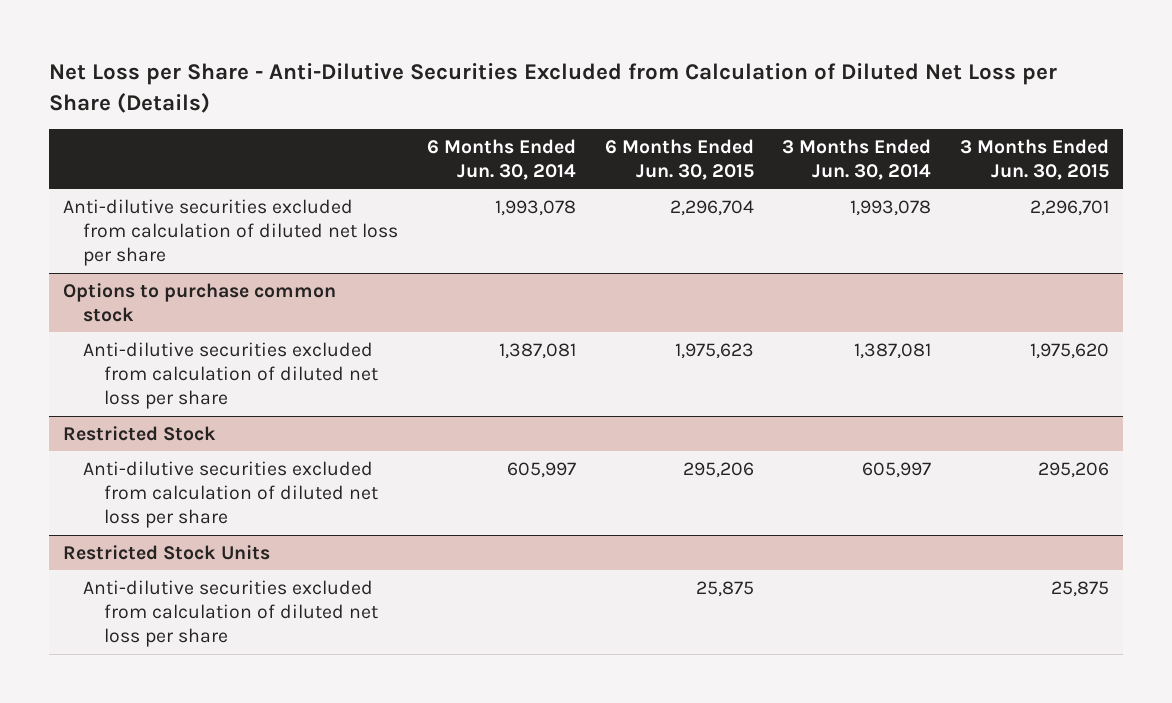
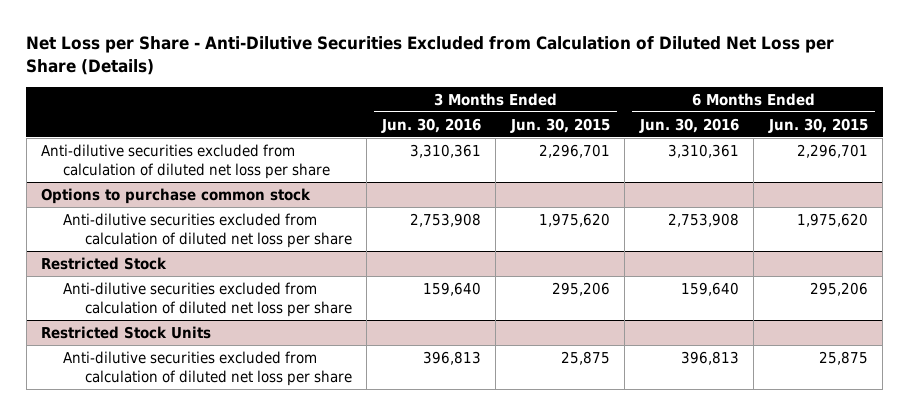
[427,138,577,181] 6 Months Ended Jun. 30, 2014 -> none
[782,138,932,181] 3 Months Ended Jun. 30, 2014 -> none
none -> [380,117,481,133] Jun. 30, 2016
none -> [638,117,739,133] Jun. 30, 2016
[669,199,754,216] 2,296,704 -> [796,143,868,158] 2,296,701
[674,342,754,359] 1,975,623 -> [796,212,868,227] 1,975,620

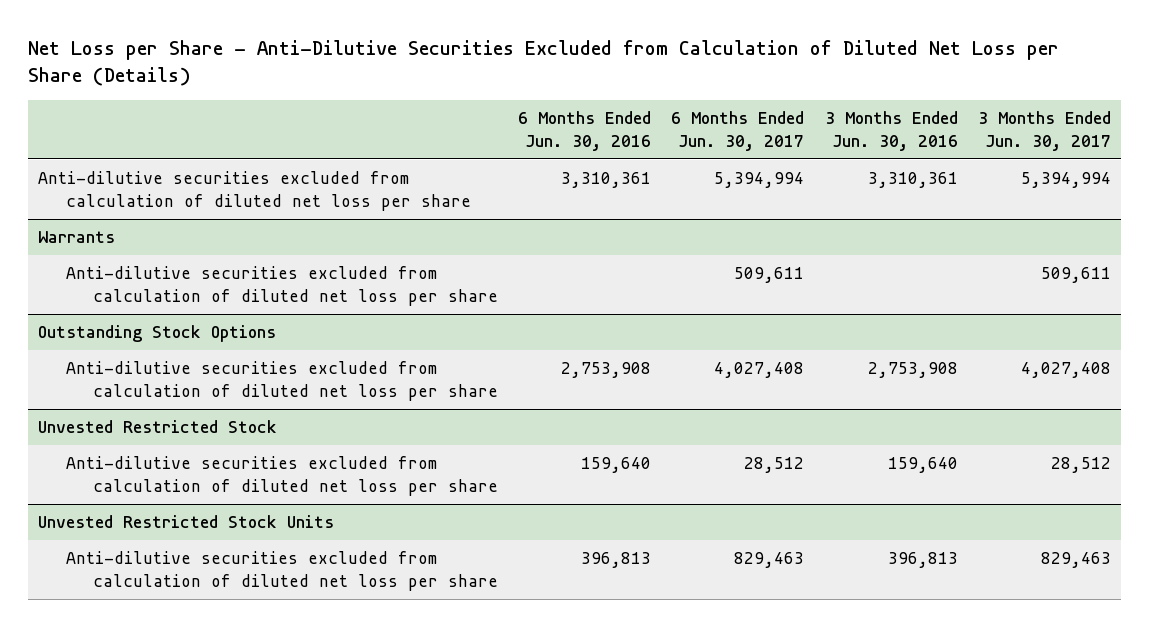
[509,117,610,133] Jun. 30, 2015 -> none
[767,117,868,133] Jun. 30, 2015 -> none
none -> [671,111,805,151] 6 Months Ended Jun. 30, 2017
none -> [977,111,1111,151] 3 Months Ended Jun. 30, 2017
none -> [37,231,115,244] Warrants
none -> [65,266,499,306] Anti-dilutive securities excluded from calculation of diluted net loss per share
[41,187,312,204] Options to purchase common stock -> [37,325,276,343] Outstanding Stock Options
[41,256,168,270] Restricted Stock -> [37,420,277,434] Unvested Restricted Stock
[41,325,212,339] Restricted Stock Units -> [37,515,334,529] Unvested Restricted Stock Units

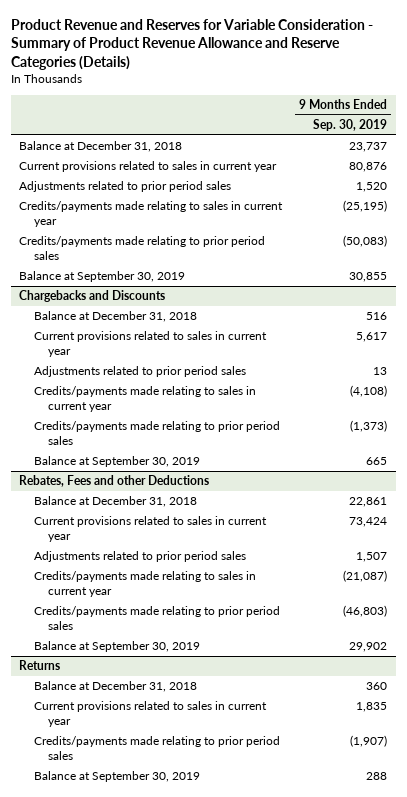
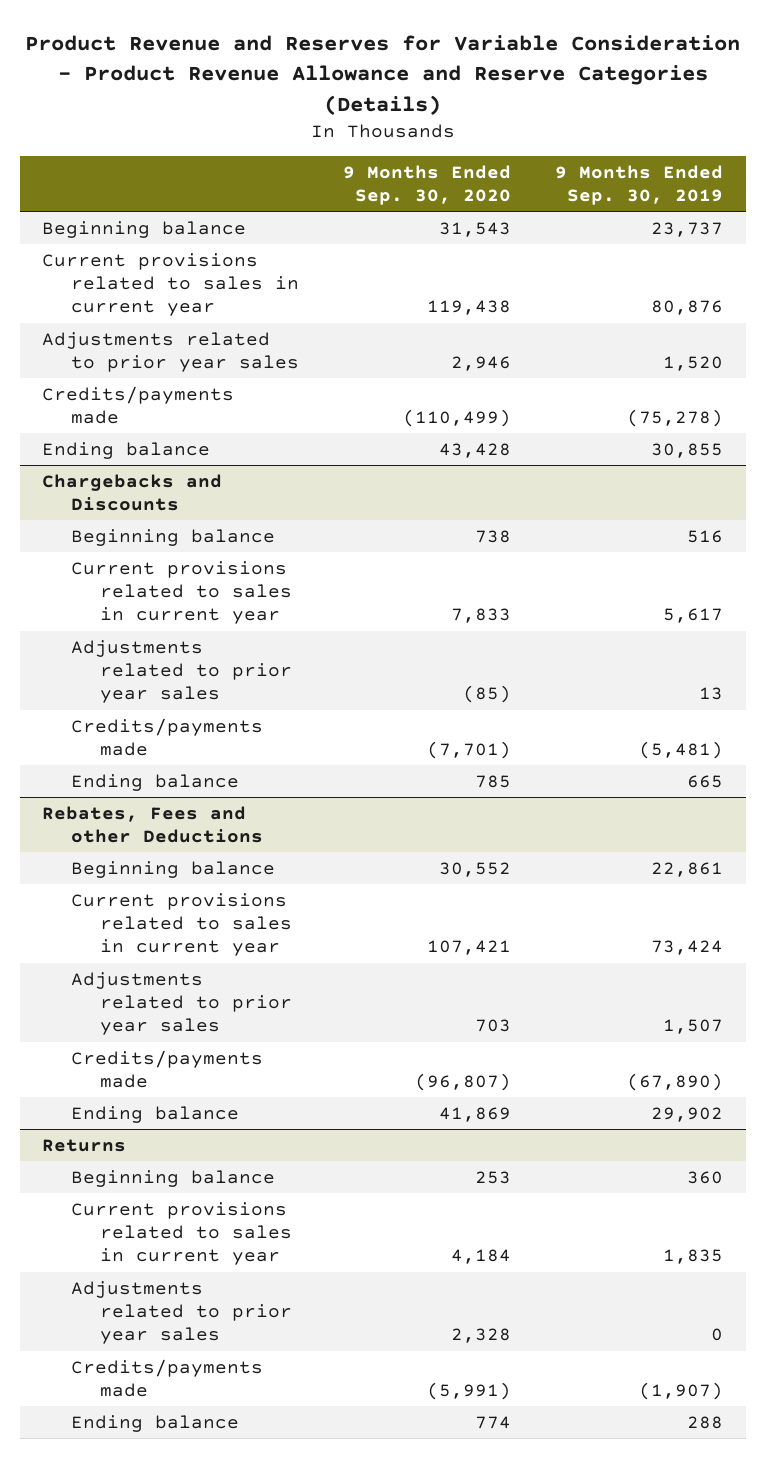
[11,18,374,70] Product Revenue and Reserves for Variable Consideration - Summary of Product Revenue Allowance and Reserve Categories (Details) -> [24,35,740,115] Product Revenue and Reserves for Variable Consideration - Product Revenue Allowance and Reserve Categories (Details)
none -> [343,164,512,206] 9 Months Ended Sep. 30, 2020
[19,141,183,153] Balance at December 31, 2018 -> [41,220,246,238] Beginning balance
[19,236,266,260] Credits/payments made relating to prior period sales -> none
[19,181,232,193] Adjustments related to prior period sales -> [41,331,300,373] Adjustments related to prior year sales
[19,201,284,227] Credits/payments made relating to sales in current year -> [41,385,234,425] Credits/payments made
[343,200,388,213] (25,195) -> [627,409,724,428] (75,278)
[19,271,186,283] Balance at September 30, 2019 -> [41,441,210,459] Ending balance
[33,311,197,323] Balance at December 31, 2018 -> [71,528,276,546] Beginning balance
[33,421,280,445] Credits/payments made relating to prior period sales -> none
[33,366,246,378] Adjustments related to prior period sales -> [71,639,293,704] Adjustments related to prior year sales
[33,386,256,412] Credits/payments made relating to sales in current year -> [71,717,264,757] Credits/payments made
[350,385,388,398] (4,108) -> [639,741,724,760] (5,481)
[33,456,200,468] Balance at September 30, 2019 -> [71,773,240,791] Ending balance
[33,496,197,508] Balance at December 31, 2018 -> [71,860,276,878] Beginning balance
[33,606,280,630] Credits/payments made relating to prior period sales -> none
[33,551,246,563] Adjustments related to prior period sales -> [71,971,293,1036] Adjustments related to prior year sales
[33,571,256,597] Credits/payments made relating to sales in current year -> [71,1049,264,1089] Credits/payments made
[343,570,388,583] (21,087) -> [627,1073,724,1092] (67,890)
[33,641,200,653] Balance at September 30, 2019 -> [71,1105,240,1123] Ending balance
[33,681,197,693] Balance at December 31, 2018 -> [71,1169,276,1187] Beginning balance
none -> [71,1280,293,1345] Adjustments related to prior year sales
[33,736,280,760] Credits/payments made relating to prior period sales -> [71,1358,264,1398] Credits/payments made
[33,771,200,783] Balance at September 30, 2019 -> [71,1414,240,1432] Ending balance

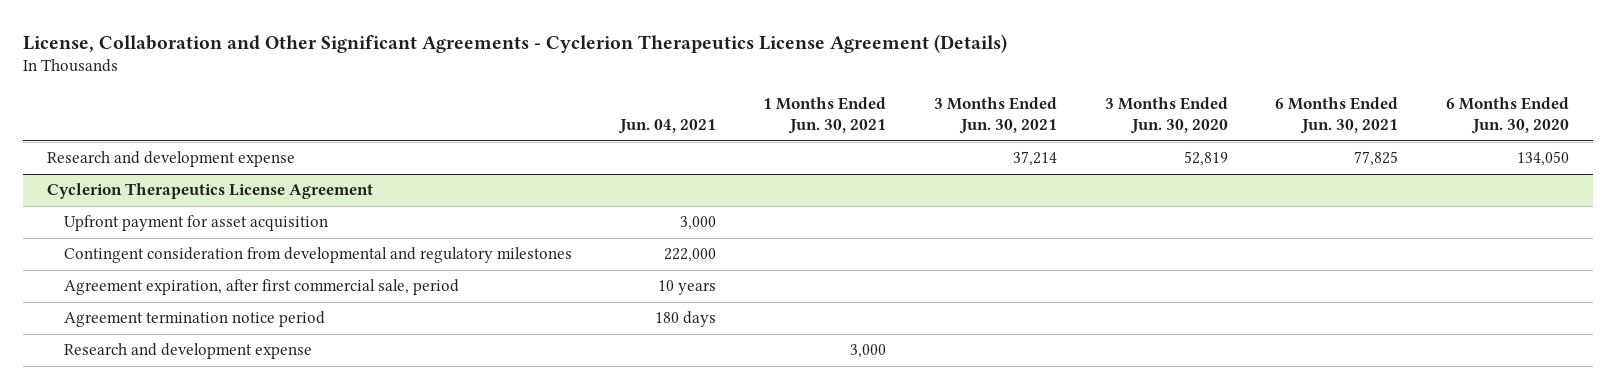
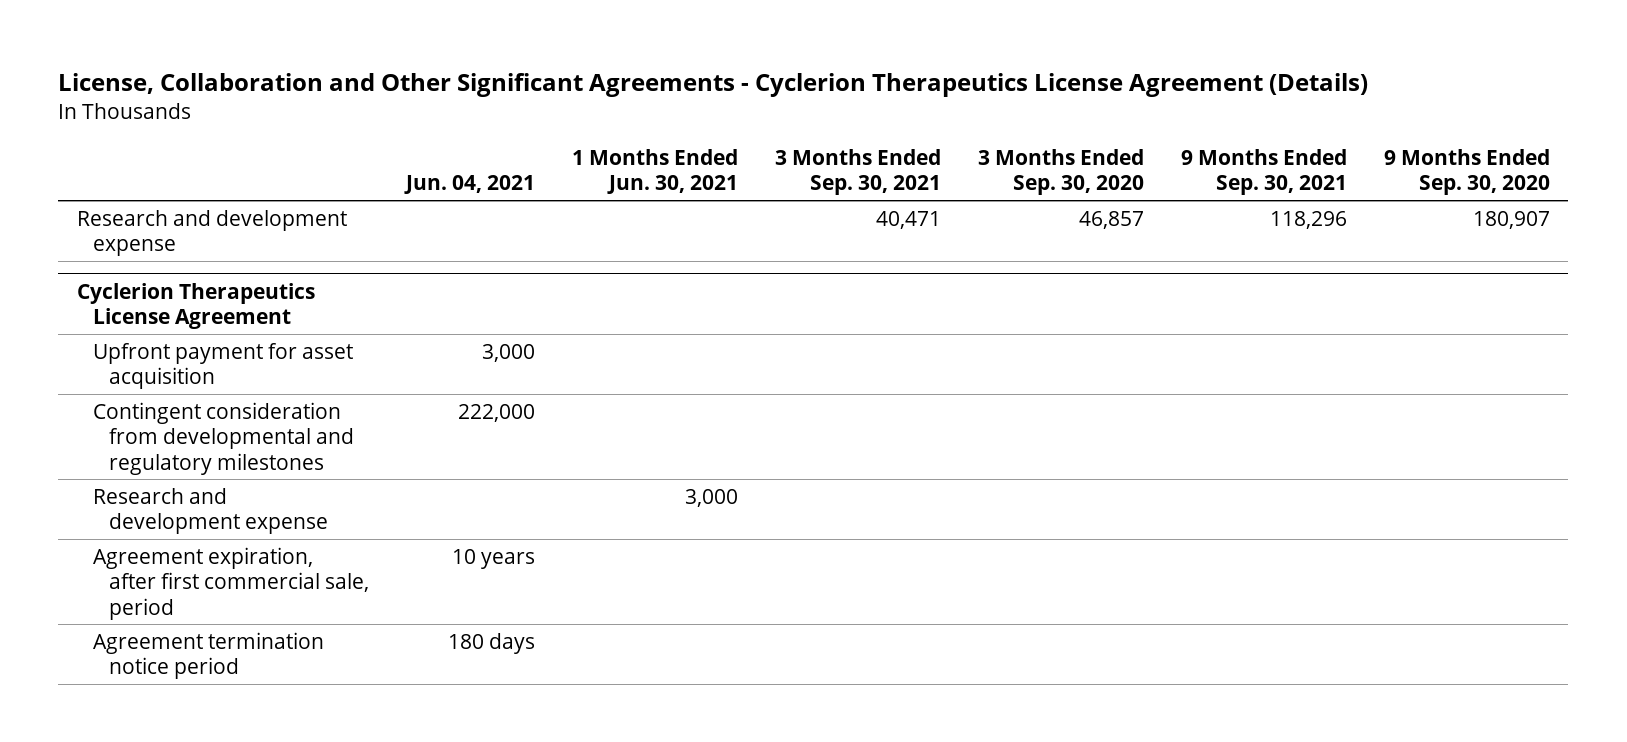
[933,97,1057,135] 3 Months Ended Jun. 30, 2021 -> none
[1104,97,1228,135] 3 Months Ended Jun. 30, 2020 -> none
[1275,97,1399,135] 6 Months Ended Jun. 30, 2021 -> none
[1445,97,1569,135] 6 Months Ended Jun. 30, 2020 -> none
none -> [774,149,941,196] 3 Months Ended Sep. 30, 2021
none -> [977,149,1144,196] 3 Months Ended Sep. 30, 2020
none -> [1180,149,1347,196] 9 Months Ended Sep. 30, 2021
none -> [1383,149,1550,196] 9 Months Ended Sep. 30, 2020
[63,343,312,360] Research and development expense -> [92,487,328,535] Research and development expense

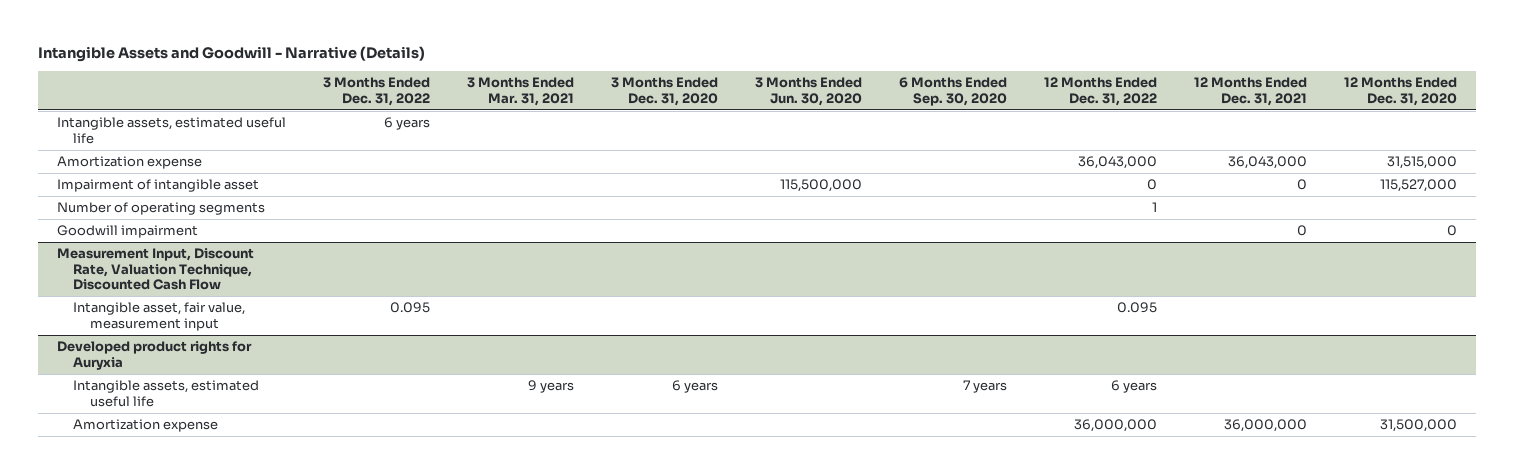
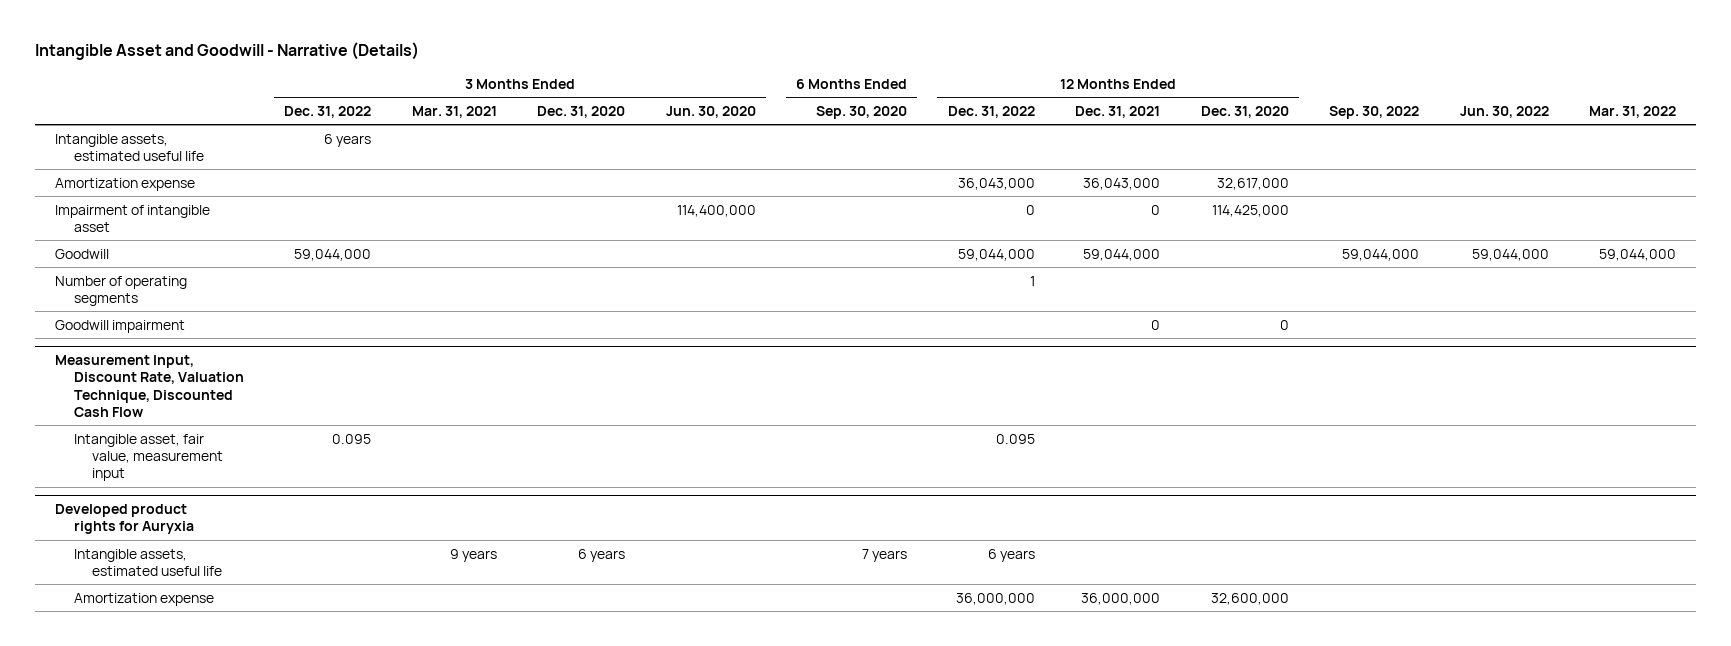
[38,46,426,63] Intangible Assets and Goodwill - Narrative (Details) -> [35,42,420,61] Intangible Asset and Goodwill - Narrative (Details)
none -> [1329,105,1420,119] Sep. 30, 2022
none -> [1459,105,1549,118] Jun. 30, 2022
none -> [1589,105,1677,118] Mar. 31, 2022
[1387,156,1458,170] 31,515,000 -> [1216,177,1289,190] 32,617,000
[780,179,863,193] 115,500,000 -> [676,204,756,217] 114,400,000
[1380,179,1458,193] 115,527,000 -> [1211,204,1289,217] 114,425,000
none -> [55,248,110,259] Goodwill
[1380,419,1458,433] 31,500,000 -> [1210,592,1289,605] 32,600,000

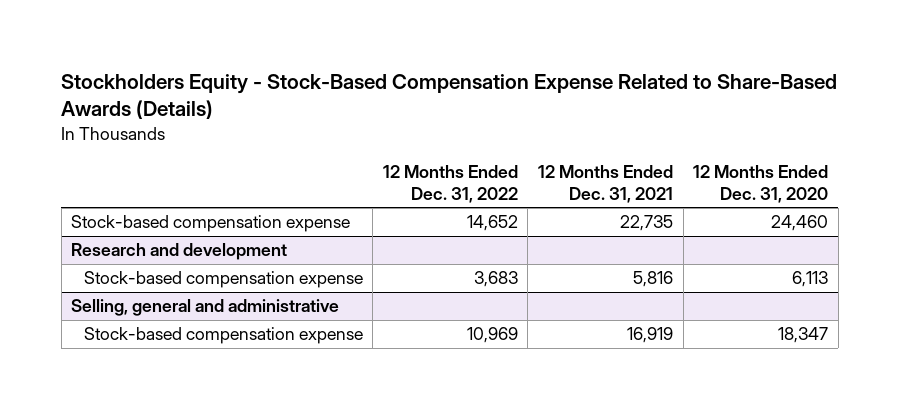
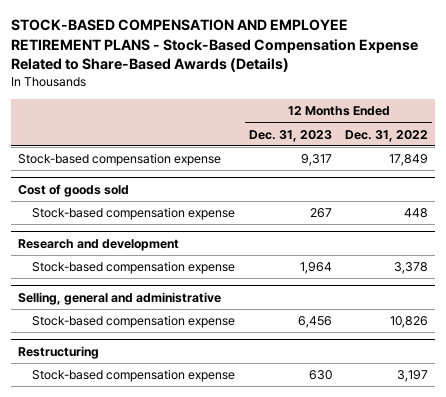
[61,73,838,119] Stockholders Equity - Stock-Based Compensation Expense Related to Share-Based Awards (Details) -> [10,19,418,73] STOCK-BASED COMPENSATION AND EMPLOYEE RETIREMENT PLANS - Stock-Based Compensation Expense Related to Share-Based Awards (Details)
[537,164,673,203] 12 Months Ended Dec. 31, 2021 -> none
[693,164,829,203] 12 Months Ended Dec. 31, 2020 -> none
none -> [248,129,332,142] Dec. 31, 2023
[466,215,518,232] 14,652 -> [389,154,429,167] 17,849
none -> [17,184,129,198] Cost of goods sold
none -> [32,207,236,221] Stock-based compensation expense
[473,271,518,288] 3,683 -> [394,262,429,275] 3,378
[466,327,518,344] 10,969 -> [390,316,429,329] 10,826
none -> [17,346,99,360] Restructuring
none -> [32,369,236,383] Stock-based compensation expense

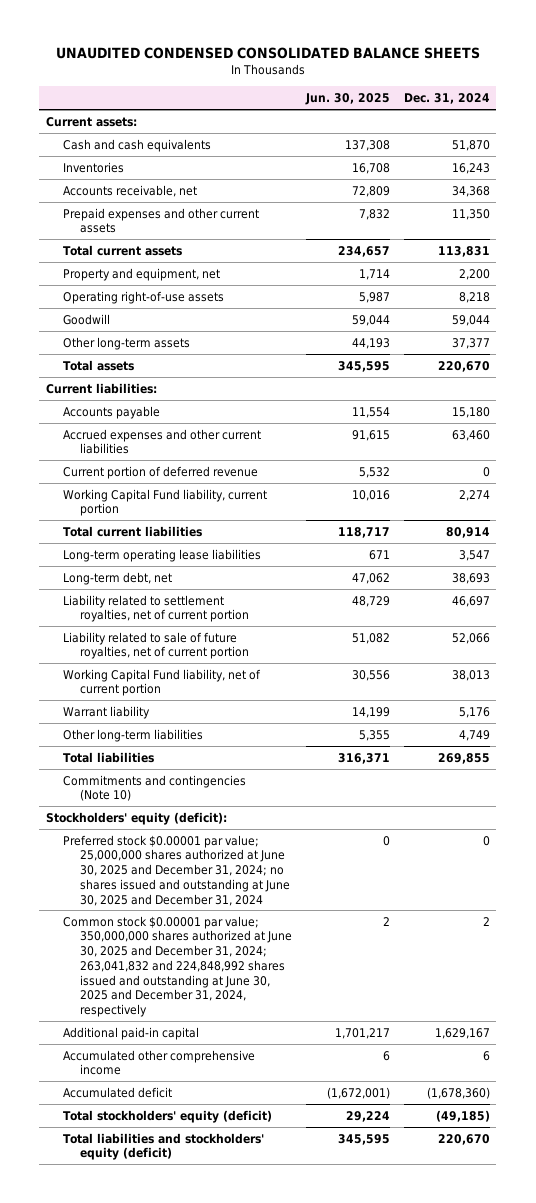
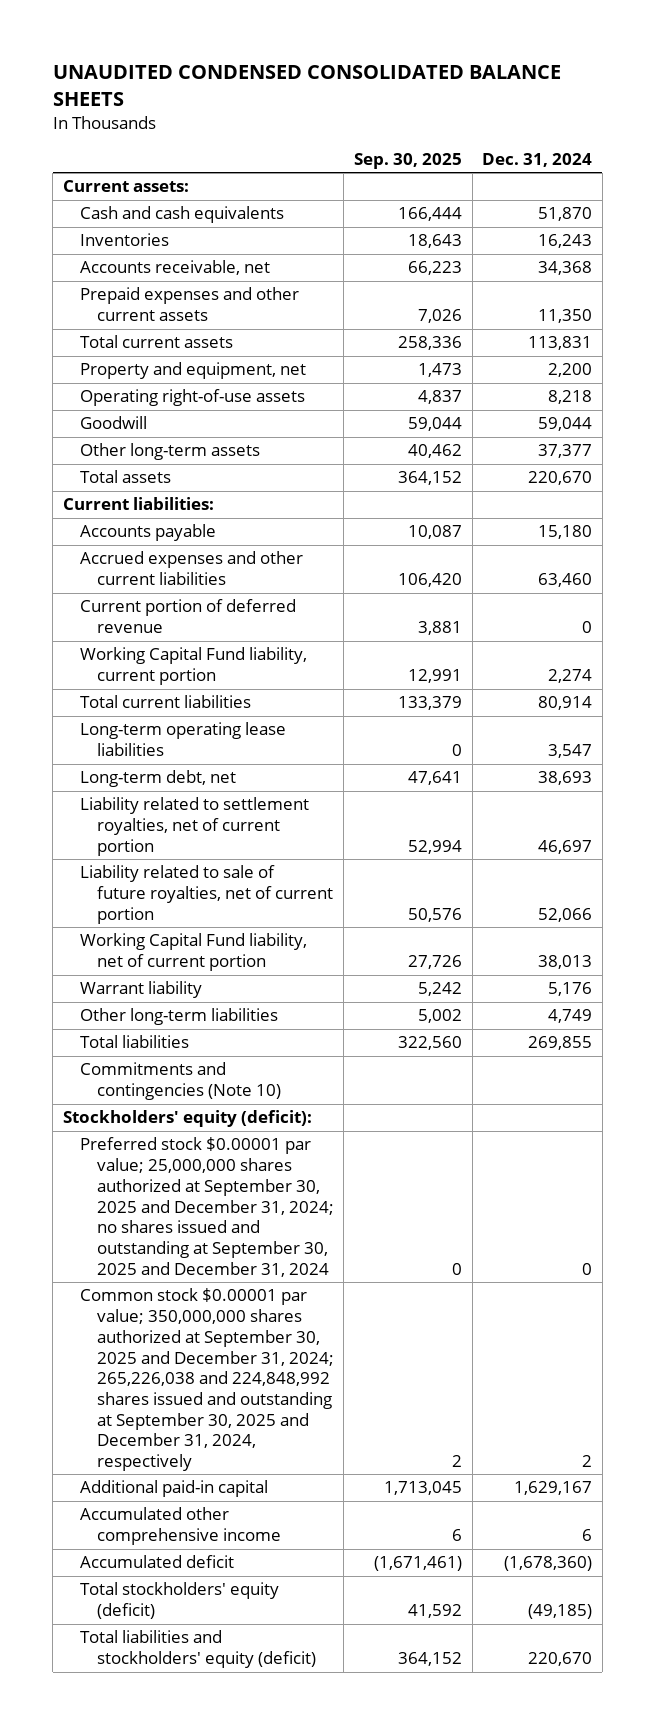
[304,93,390,106] Jun. 30, 2025 -> none
none -> [353,153,462,170] Sep. 30, 2025
[63,834,291,906] Preferred stock $0.00001 par value; 25,000,000 shares authorized at June 30, 2025 and December 31, 2024; no shares issued and outstanding at June 30, 2025 and December 31, 2024 -> [79,1137,334,1277] Preferred stock $0.00001 par value; 25,000,000 shares authorized at September 30, 2025 and December 31, 2024; no shares issued and outstanding at September 30, 2025 and December 31, 2024
[63,915,293,1017] Common stock $0.00001 par value; 350,000,000 shares authorized at June 30, 2025 and December 31, 2024; 263,041,832 and 224,848,992 shares issued and outstanding at June 30, 2025 and December 31, 2024, respectively -> [79,1288,334,1472] Common stock $0.00001 par value; 350,000,000 shares authorized at September 30, 2025 and December 31, 2024; 265,226,038 and 224,848,992 shares issued and outstanding at September 30, 2025 and December 31, 2024, respectively

